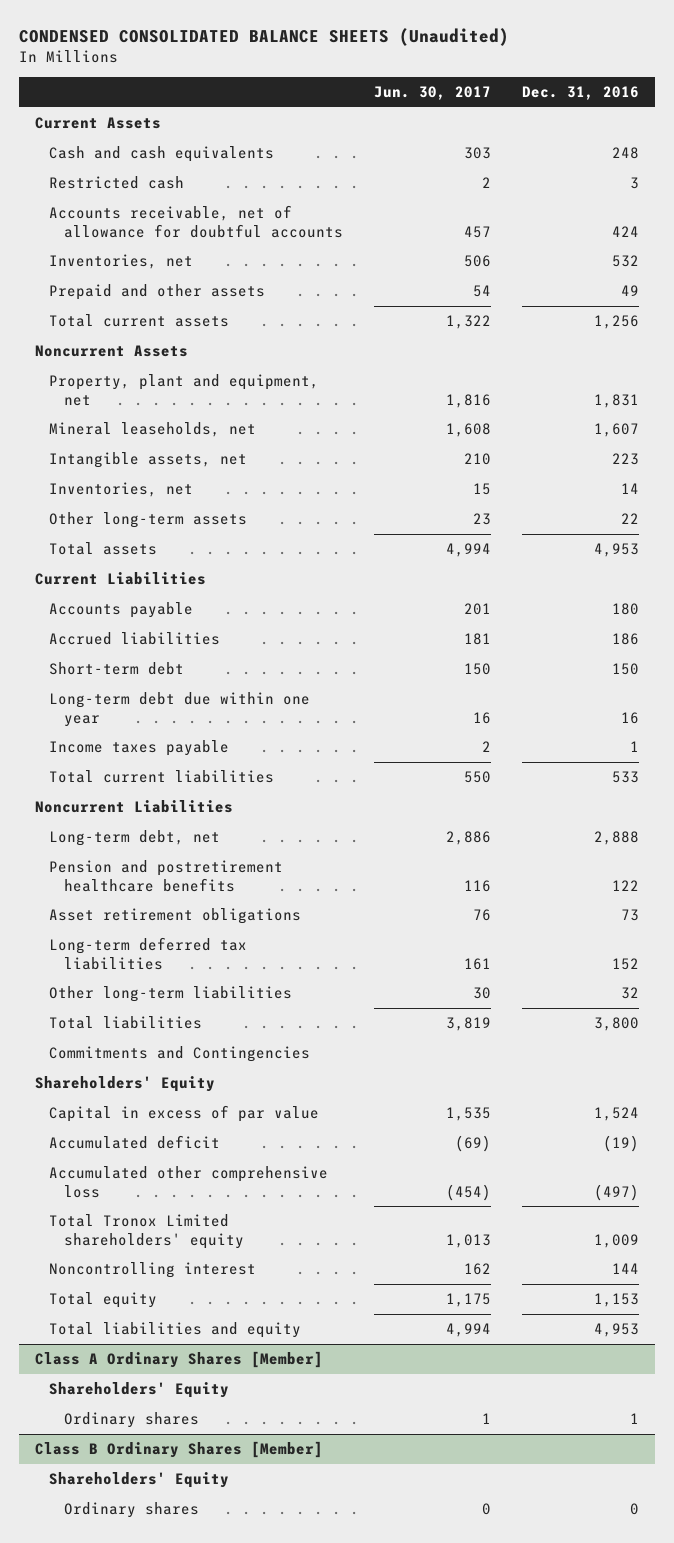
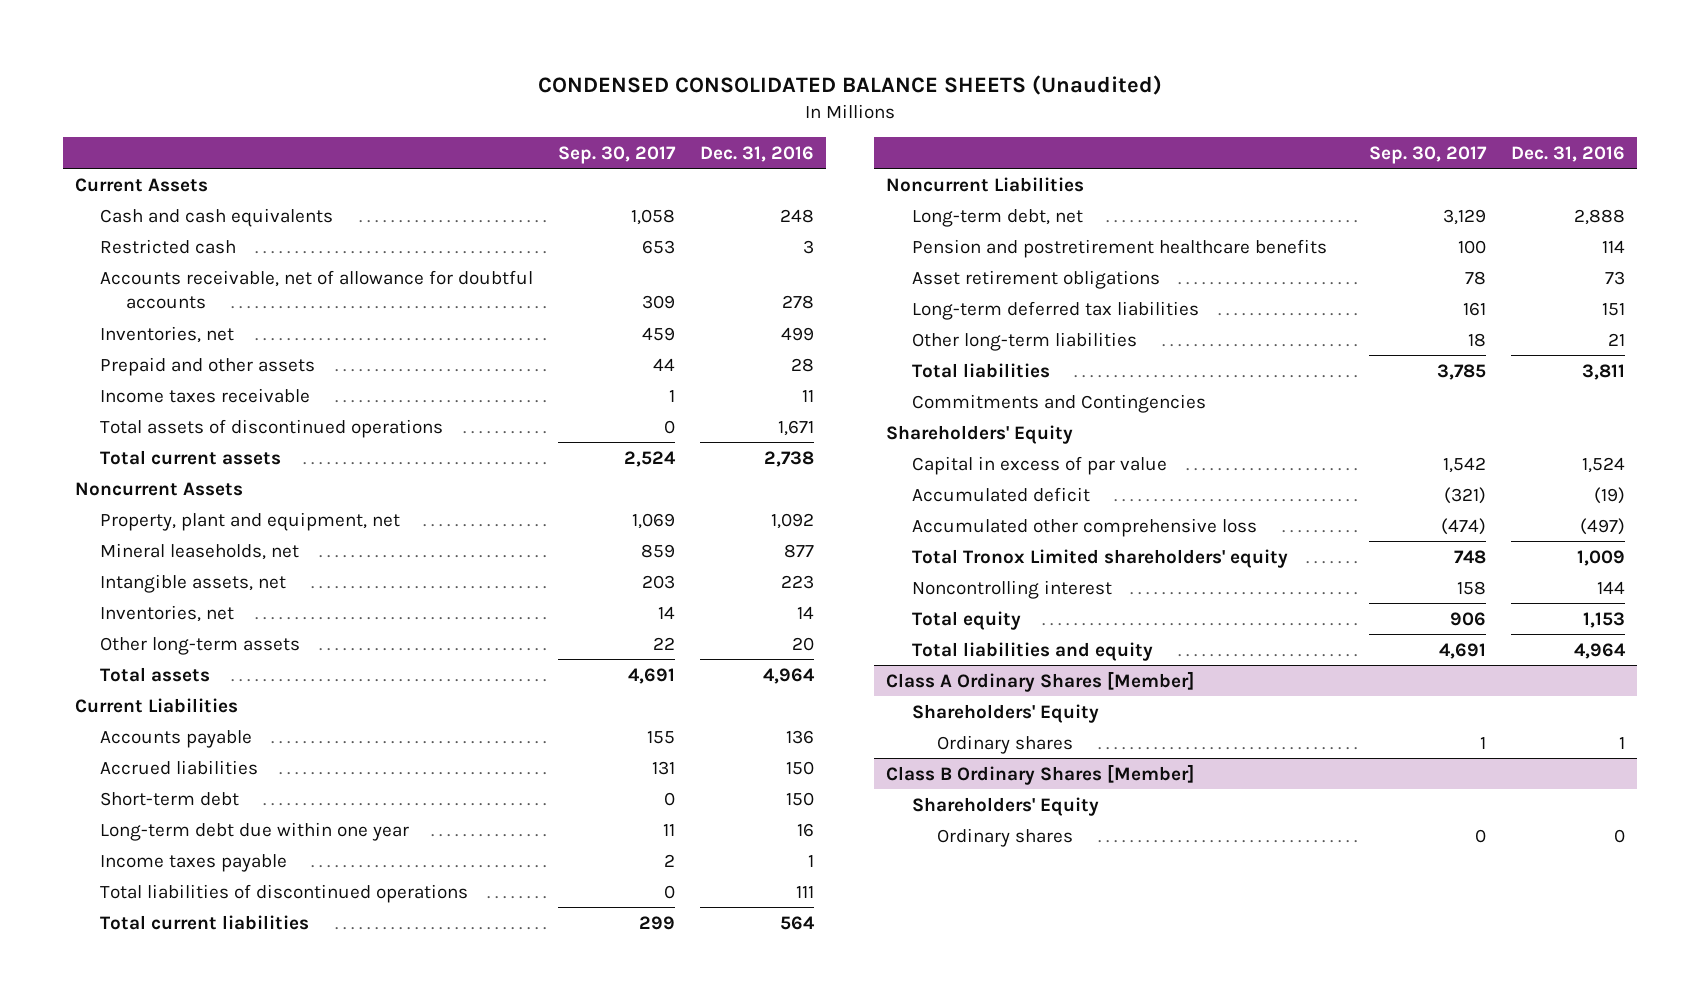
[374,85,492,100] Jun. 30, 2017 -> none
none -> [558,145,677,164] Sep. 30, 2017
[612,225,640,237] 424 -> [781,295,814,310] 278
[612,255,640,268] 532 -> [780,326,814,341] 499
[621,285,640,297] 49 -> [790,357,814,372] 28
none -> [100,387,311,403] Income taxes receivable
none -> [100,418,444,438] Total assets of discontinued operations
[594,315,640,330] 1,256 -> [763,450,814,467] 2,738
[594,393,640,408] 1,831 -> [770,512,814,529] 1,092
[594,423,640,438] 1,607 -> [783,543,814,558] 877
[621,513,640,525] 22 -> [791,636,814,651] 20
[594,543,640,558] 4,953 -> [762,667,815,684] 4,964
[612,603,640,616] 180 -> [785,729,814,744] 136
[612,633,640,646] 186 -> [785,760,814,775] 150
none -> [100,883,469,903] Total liabilities of discontinued operations
[612,771,640,784] 533 -> [779,915,815,930] 564
[612,879,640,891] 122 -> [1601,239,1625,253] 114
[612,957,640,970] 152 -> [1601,302,1625,316] 151
[621,987,640,1000] 32 -> [1607,332,1625,346] 21
[594,1017,640,1032] 3,800 -> [1581,363,1625,380] 3,811
[594,1323,640,1338] 4,953 -> [1573,642,1626,659] 4,964

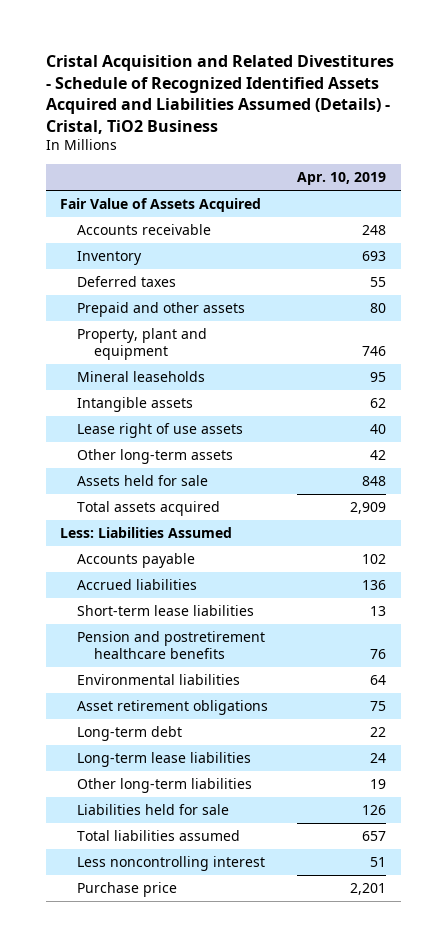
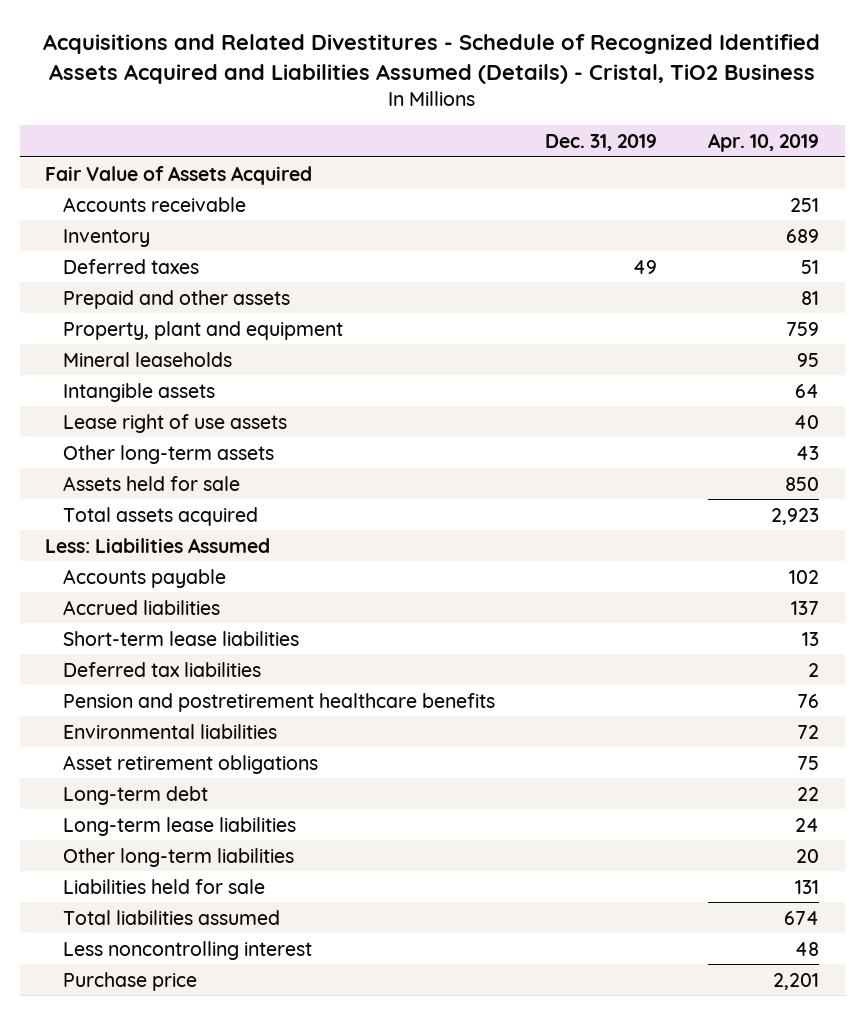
[45,55,394,134] Cristal Acquisition and Related Divestitures - Schedule of Recognized Identified Assets Acquired and Liabilities Assumed (Details) - Cristal, TiO2 Business -> [43,33,821,84] Acquisitions and Related Divestitures - Schedule of Recognized Identified Assets Acquired and Liabilities Assumed (Details) - Cristal, TiO2 Business
none -> [545,133,658,151] Dec. 31, 2019
[362,225,387,236] 248 -> [790,197,820,212] 251
[362,251,387,262] 693 -> [786,228,820,243] 689
[370,277,387,288] 55 -> [801,259,820,274] 51
[370,303,387,314] 80 -> [801,290,820,305] 81
[362,345,387,356] 746 -> [786,321,820,336] 759
[370,398,387,409] 62 -> [795,383,820,398] 64
[370,450,387,461] 42 -> [796,445,820,460] 43
[362,476,387,487] 848 -> [785,476,820,491] 850
[350,502,387,515] 2,909 -> [771,507,820,525] 2,923
[362,580,387,591] 136 -> [791,600,820,615] 137
none -> [62,661,261,677] Deferred tax liabilities
[370,675,387,686] 64 -> [797,724,820,739] 72
[370,779,387,790] 19 -> [796,848,820,863] 20
[362,805,387,816] 126 -> [795,879,820,894] 131
[362,831,387,842] 657 -> [784,910,820,925] 674
[370,857,387,868] 51 -> [795,941,820,956] 48

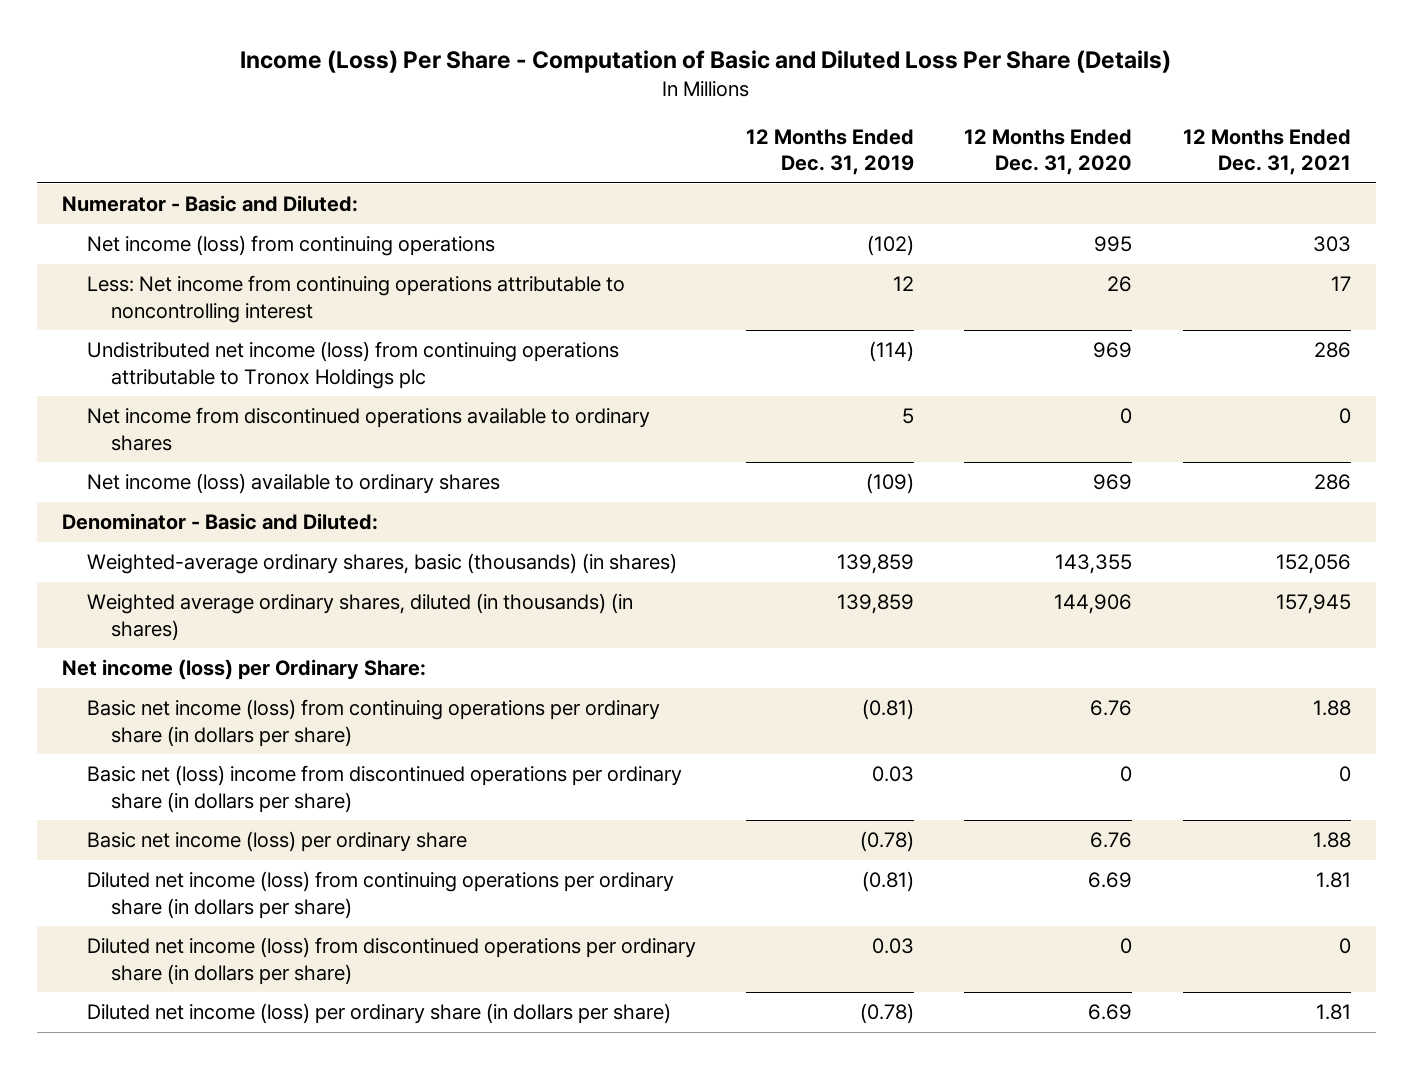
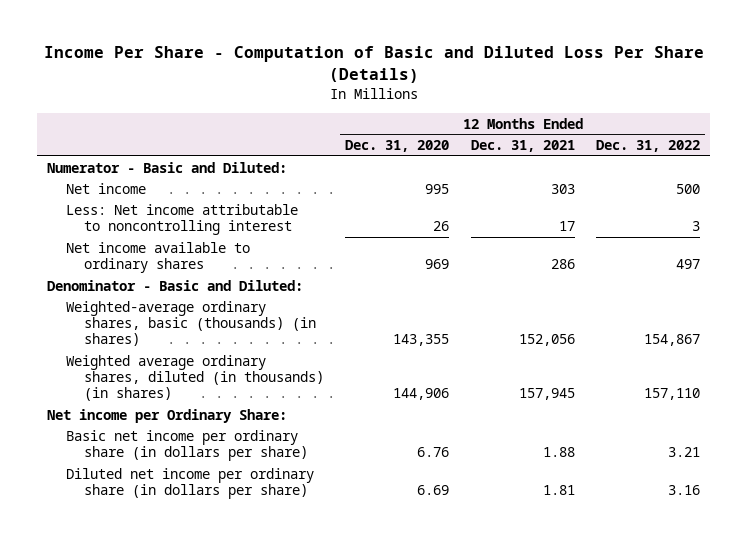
[240,50,1172,74] Income (Loss) Per Share - Computation of Basic and Diluted Loss Per Share (Details) -> [43,46,704,84] Income Per Share - Computation of Basic and Diluted Loss Per Share (Details)
[745,128,914,176] 12 Months Ended Dec. 31, 2019 -> none
none -> [595,140,700,153] Dec. 31, 2022
[86,341,619,389] Undistributed net income (loss) from continuing operations attributable to Tronox Holdings plc -> none
[86,407,650,451] Net income from discontinued operations available to ordinary shares -> none
[86,235,495,257] Net income (loss) from continuing operations -> [65,182,146,194] Net income
[86,275,625,323] Less: Net income from continuing operations attributable to noncontrolling interest -> [65,203,298,235] Less: Net income attributable to noncontrolling interest
[86,473,500,495] Net income (loss) available to ordinary shares -> [65,241,250,273] Net income available to ordinary shares
[86,699,660,747] Basic net income (loss) from continuing operations per ordinary share (in dollars per share) -> none
[86,765,682,813] Basic net (loss) income from discontinued operations per ordinary share (in dollars per share) -> none
[86,871,674,919] Diluted net income (loss) from continuing operations per ordinary share (in dollars per share) -> none
[86,937,696,985] Diluted net income (loss) from discontinued operations per ordinary share (in dollars per share) -> none
[61,659,426,681] Net income (loss) per Ordinary Share: -> [47,408,288,423] Net income per Ordinary Share:
[86,831,467,853] Basic net income (loss) per ordinary share -> [65,429,309,461] Basic net income per ordinary share (in dollars per share)
[86,1003,671,1025] Diluted net income (loss) per ordinary share (in dollars per share) -> [65,467,314,499] Diluted net income per ordinary share (in dollars per share)

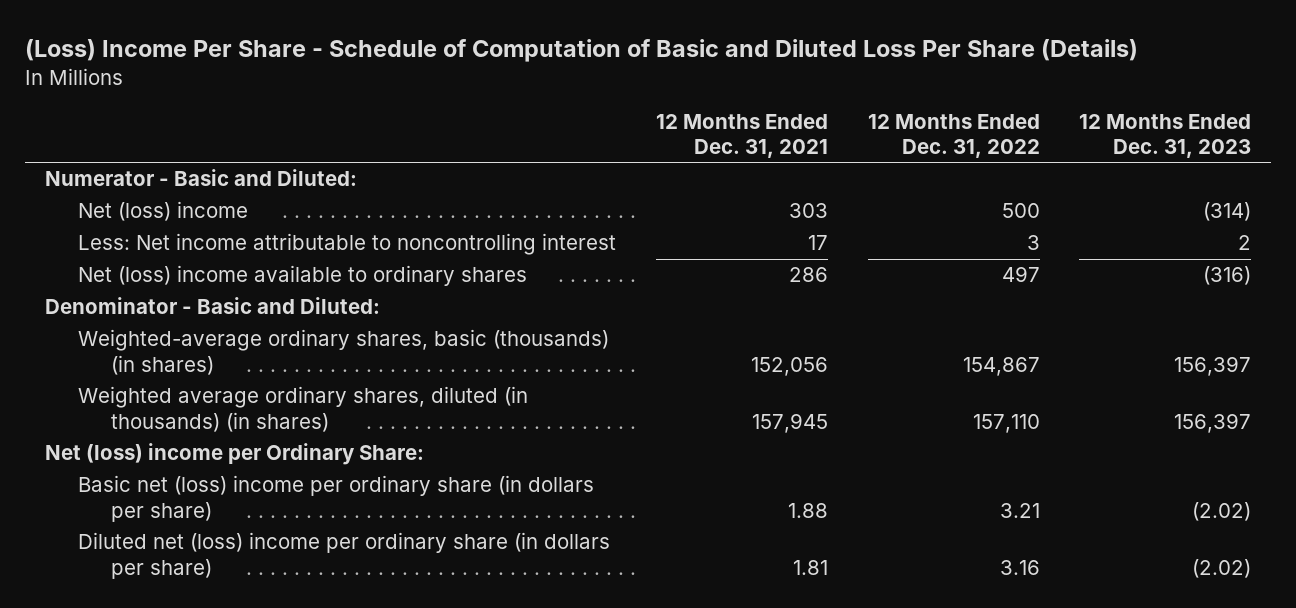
[43,46,704,84] Income Per Share - Computation of Basic and Diluted Loss Per Share (Details) -> [25,38,1139,62] (Loss) Income Per Share - Schedule of Computation of Basic and Diluted Loss Per Share (Details)
[345,140,450,153] Dec. 31, 2020 -> none
none -> [1079,113,1252,158] 12 Months Ended Dec. 31, 2023
[65,182,146,194] Net income -> [77,201,248,222] Net (loss) income
[65,241,250,273] Net income available to ordinary shares -> [77,265,527,287] Net (loss) income available to ordinary shares
[47,408,288,423] Net income per Ordinary Share: -> [44,443,424,466] Net (loss) income per Ordinary Share:
[65,429,309,461] Basic net income per ordinary share (in dollars per share) -> [77,475,594,522] Basic net (loss) income per ordinary share (in dollars per share)
[65,467,314,499] Diluted net income per ordinary share (in dollars per share) -> [77,532,610,579] Diluted net (loss) income per ordinary share (in dollars per share)

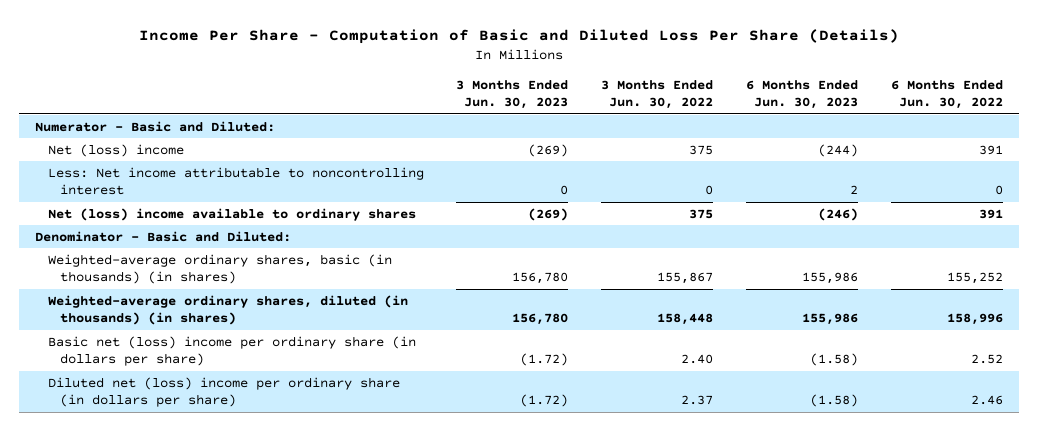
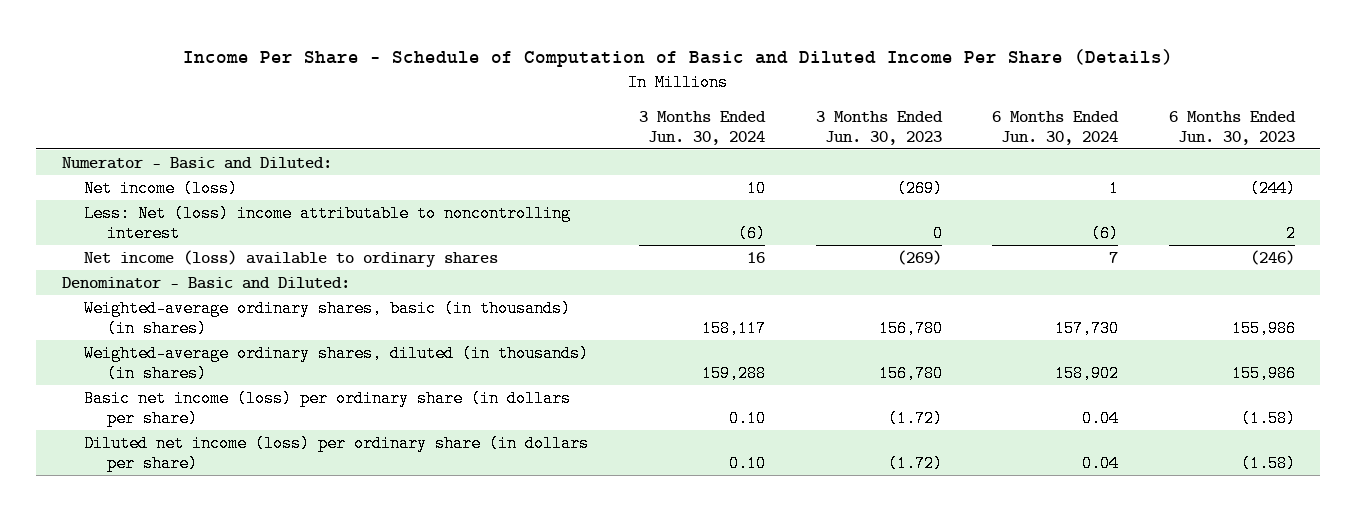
[138,29,899,45] Income Per Share - Computation of Basic and Diluted Loss Per Share (Details) -> [183,49,1174,68] Income Per Share - Schedule of Computation of Basic and Diluted Income Per Share (Details)
[601,79,714,110] 3 Months Ended Jun. 30, 2022 -> none
[890,79,1003,110] 6 Months Ended Jun. 30, 2022 -> none
none -> [638,110,766,145] 3 Months Ended Jun. 30, 2024
none -> [992,110,1120,145] 6 Months Ended Jun. 30, 2024
[47,143,184,157] Net (loss) income -> [84,179,239,197] Net income (loss)
[47,166,424,196] Less: Net income attributable to noncontrolling interest -> [84,204,572,242] Less: Net (loss) income attributable to noncontrolling interest
[47,207,416,221] Net (loss) income available to ordinary shares -> [84,249,499,267] Net income (loss) available to ordinary shares
[47,335,416,367] Basic net (loss) income per ordinary share (in dollars per share) -> [84,389,572,427] Basic net income (loss) per ordinary share (in dollars per share)
[47,376,400,408] Diluted net (loss) income per ordinary share (in dollars per share) -> [84,434,590,472] Diluted net income (loss) per ordinary share (in dollars per share)

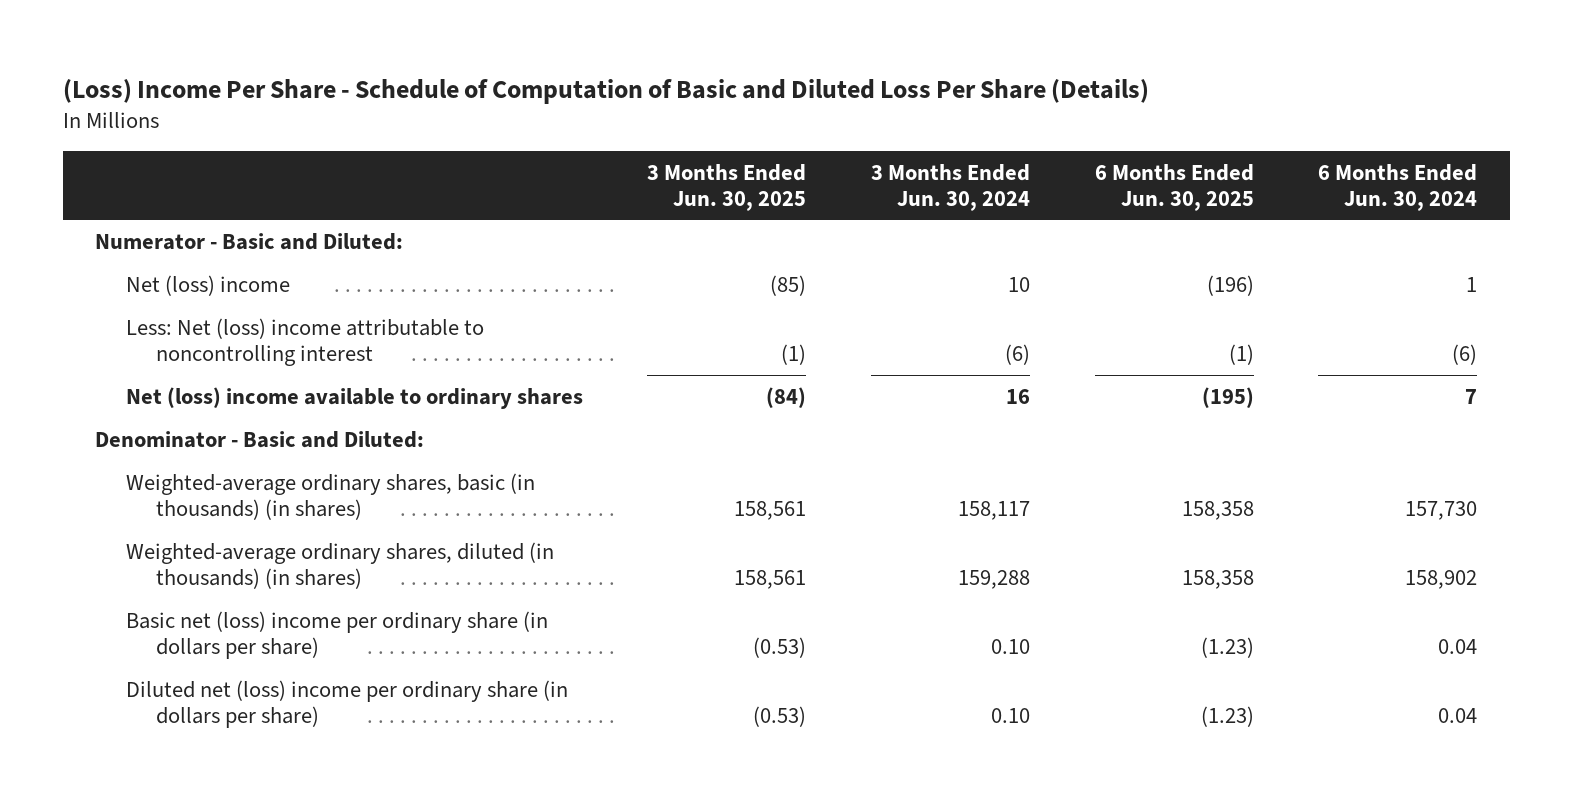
[183,49,1174,68] Income Per Share - Schedule of Computation of Basic and Diluted Income Per Share (Details) -> [62,78,1149,104] (Loss) Income Per Share - Schedule of Computation of Basic and Diluted Loss Per Share (Details)
[815,110,943,145] 3 Months Ended Jun. 30, 2023 -> none
[1168,110,1296,145] 6 Months Ended Jun. 30, 2023 -> none
none -> [647,163,807,211] 3 Months Ended Jun. 30, 2025
none -> [1094,163,1254,211] 6 Months Ended Jun. 30, 2025
[84,179,239,197] Net income (loss) -> [125,274,290,296] Net (loss) income
[84,249,499,267] Net income (loss) available to ordinary shares -> [125,386,583,409] Net (loss) income available to ordinary shares
[84,389,572,427] Basic net income (loss) per ordinary share (in dollars per share) -> [125,610,548,659] Basic net (loss) income per ordinary share (in dollars per share)
[84,434,590,472] Diluted net income (loss) per ordinary share (in dollars per share) -> [125,679,568,728] Diluted net (loss) income per ordinary share (in dollars per share)

